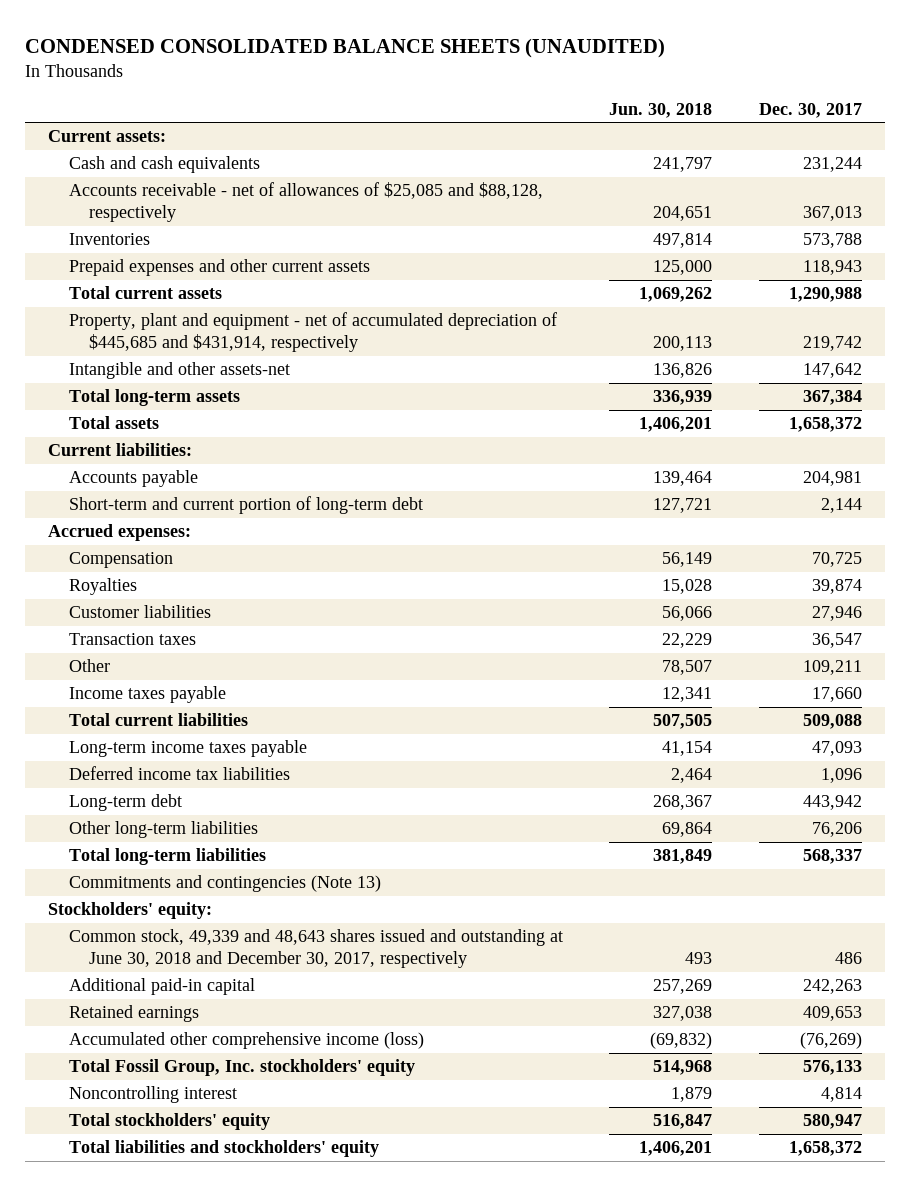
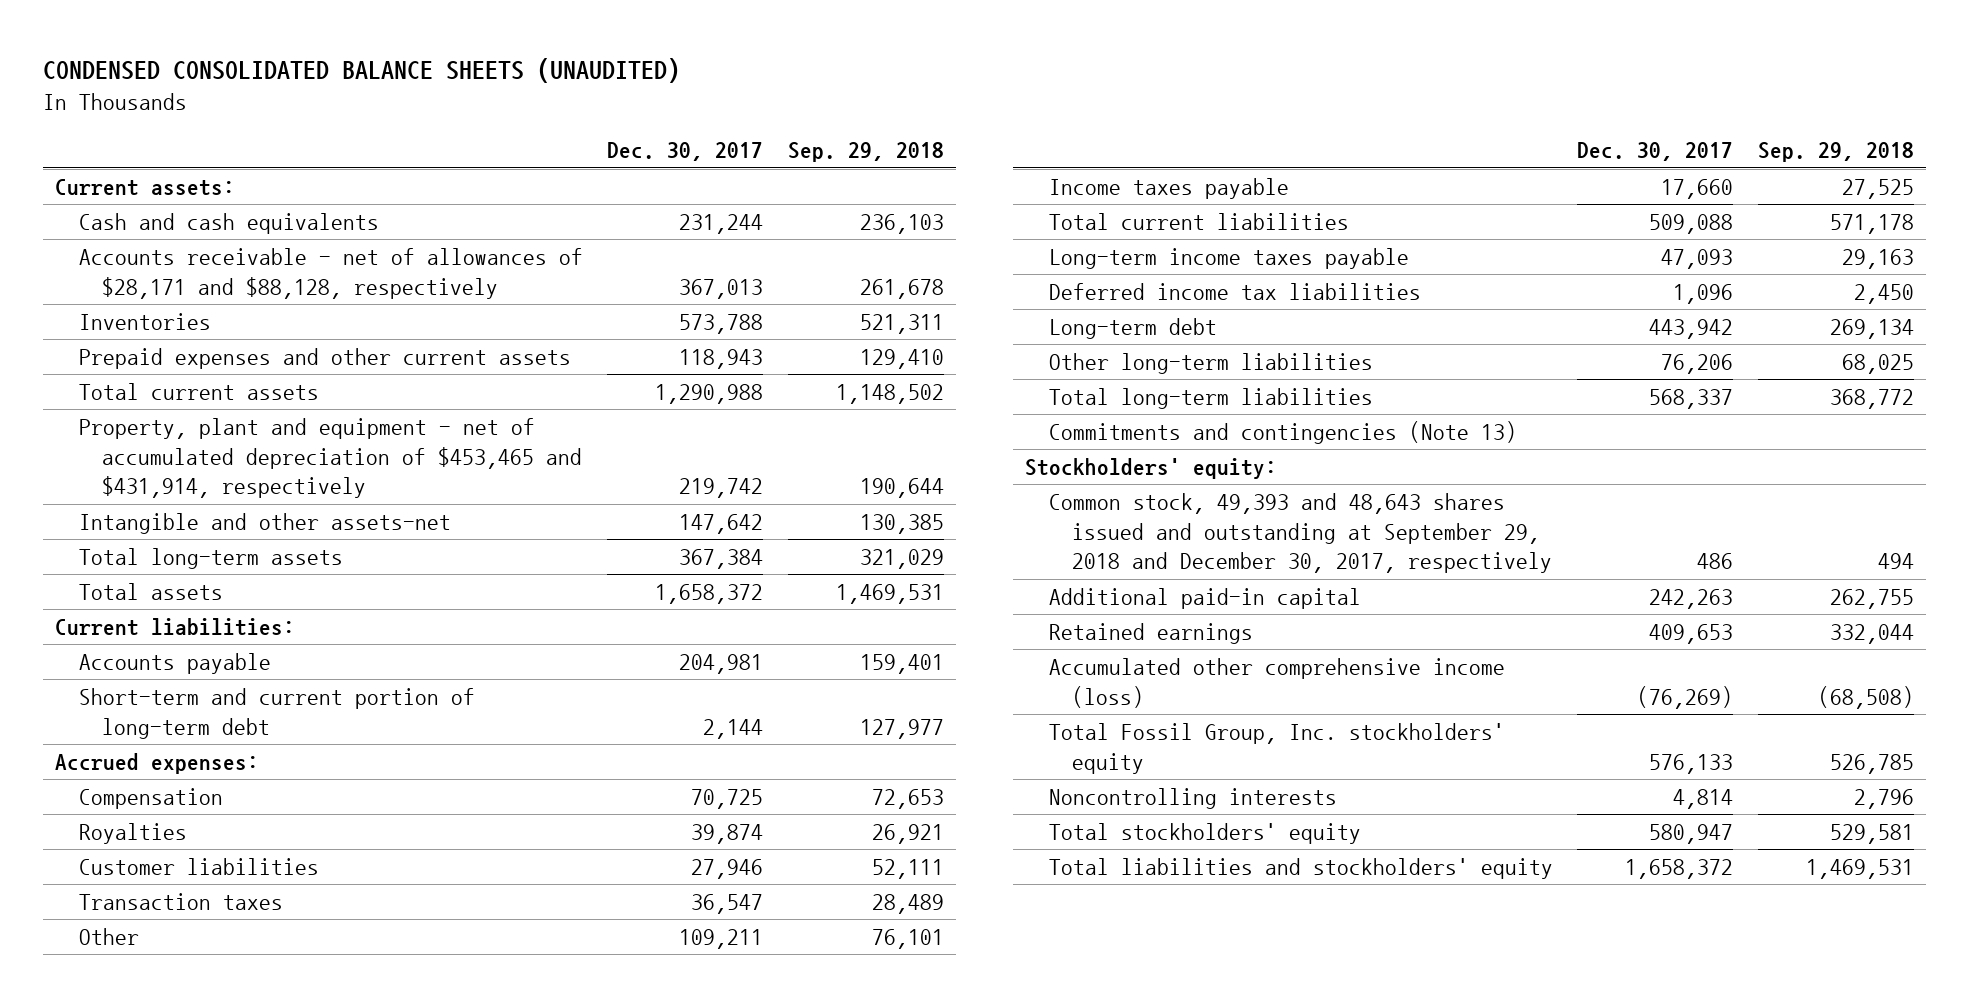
[609,102,713,118] Jun. 30, 2018 -> none
none -> [787,142,944,163] Sep. 29, 2018
[68,182,543,222] Accounts receivable - net of allowances of $25,085 and $88,128, respectively -> [78,248,583,299] Accounts receivable - net of allowances of $28,171 and $88,128, respectively
[68,312,557,352] Property, plant and equipment - net of accumulated depreciation of $445,685 and $431,914, respectively -> [78,418,582,499] Property, plant and equipment - net of accumulated depreciation of $453,465 and $431,914, respectively
[68,929,563,968] Common stock, 49,339 and 48,643 shares issued and outstanding at June 30, 2018 and December 30, 2017, respectively -> [1048,493,1552,574] Common stock, 49,393 and 48,643 shares issued and outstanding at September 29, 2018 and December 30, 2017, respectively
[68,1086,237,1104] Noncontrolling interest -> [1048,788,1337,810] Noncontrolling interests

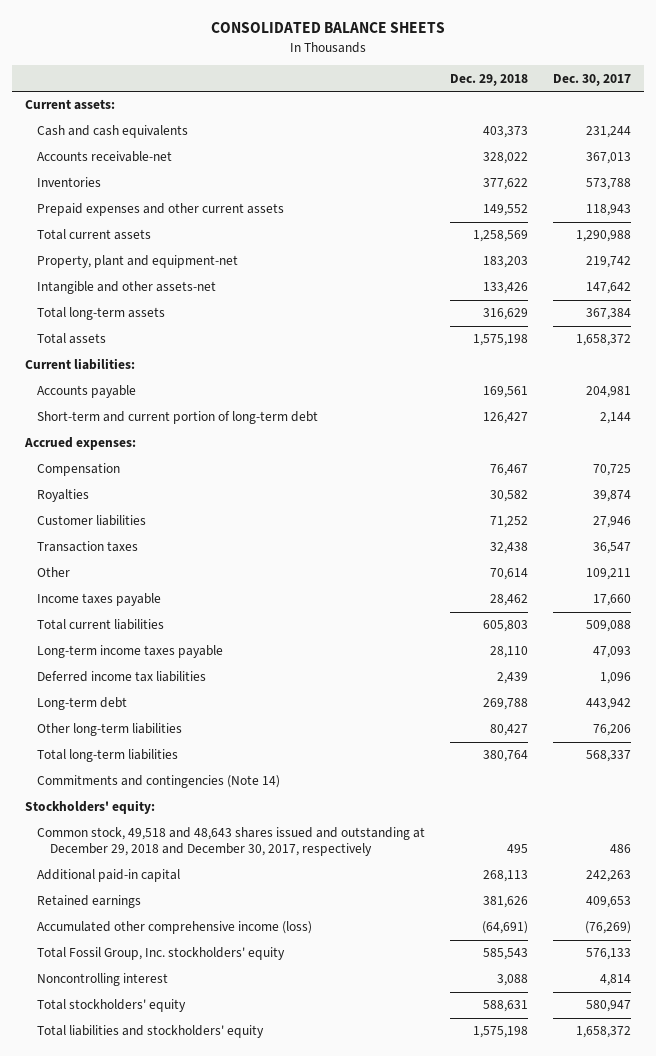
[43,58,681,84] CONDENSED CONSOLIDATED BALANCE SHEETS (UNAUDITED) -> [211,22,446,34] CONSOLIDATED BALANCE SHEETS
[787,142,944,163] Sep. 29, 2018 -> none
none -> [450,73,529,86] Dec. 29, 2018
[78,248,583,299] Accounts receivable - net of allowances of $28,171 and $88,128, respectively -> [37,151,173,163] Accounts receivable-net
[78,418,582,499] Property, plant and equipment - net of accumulated depreciation of $453,465 and $431,914, respectively -> [37,255,239,269] Property, plant and equipment-net
[1048,421,1517,445] Commitments and contingencies (Note 13) -> [37,775,281,789] Commitments and contingencies (Note 14)
[1048,493,1552,574] Common stock, 49,393 and 48,643 shares issued and outstanding at September 29, 2018 and December 30, 2017, respectively -> [37,827,426,857] Common stock, 49,518 and 48,643 shares issued and outstanding at December 29, 2018 and December 30, 2017, respectively
[1048,788,1337,810] Noncontrolling interests -> [37,973,169,987] Noncontrolling interest

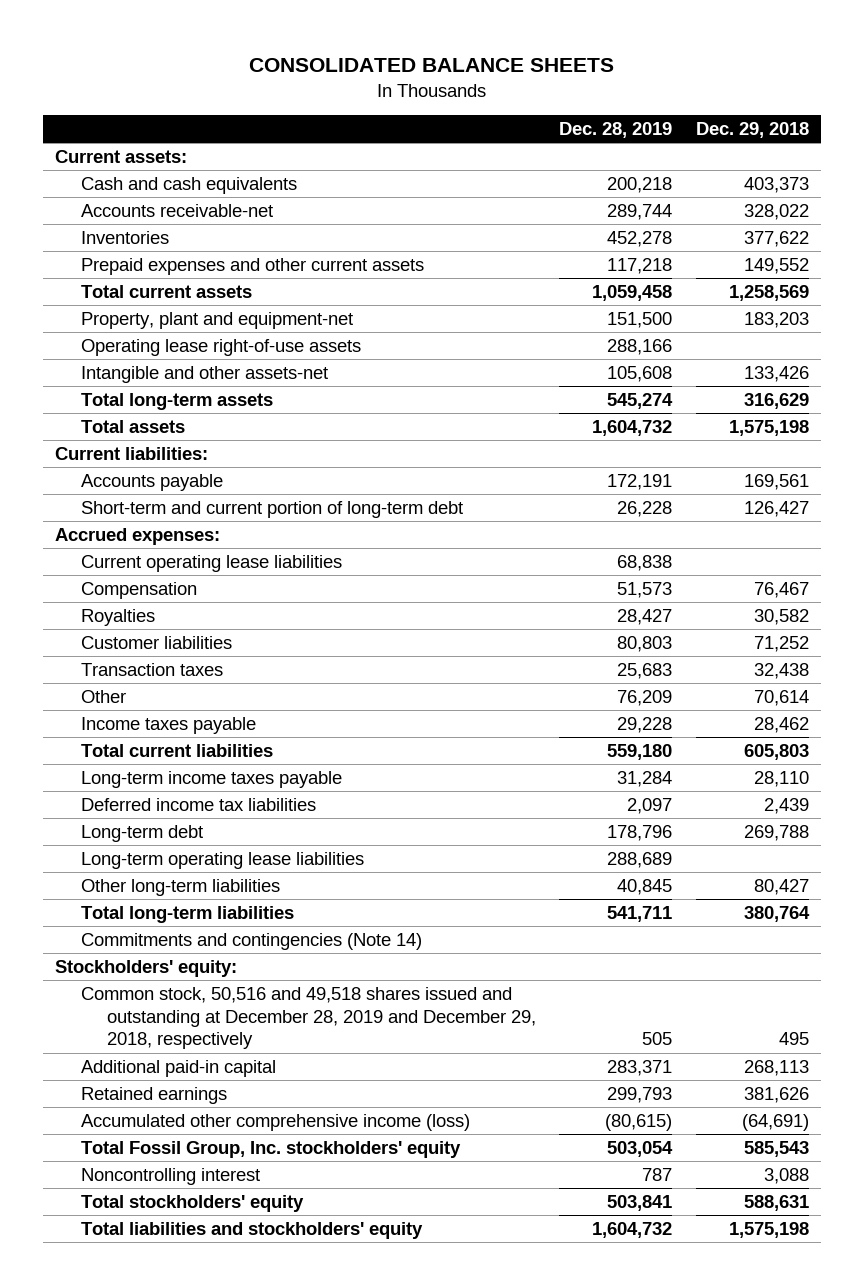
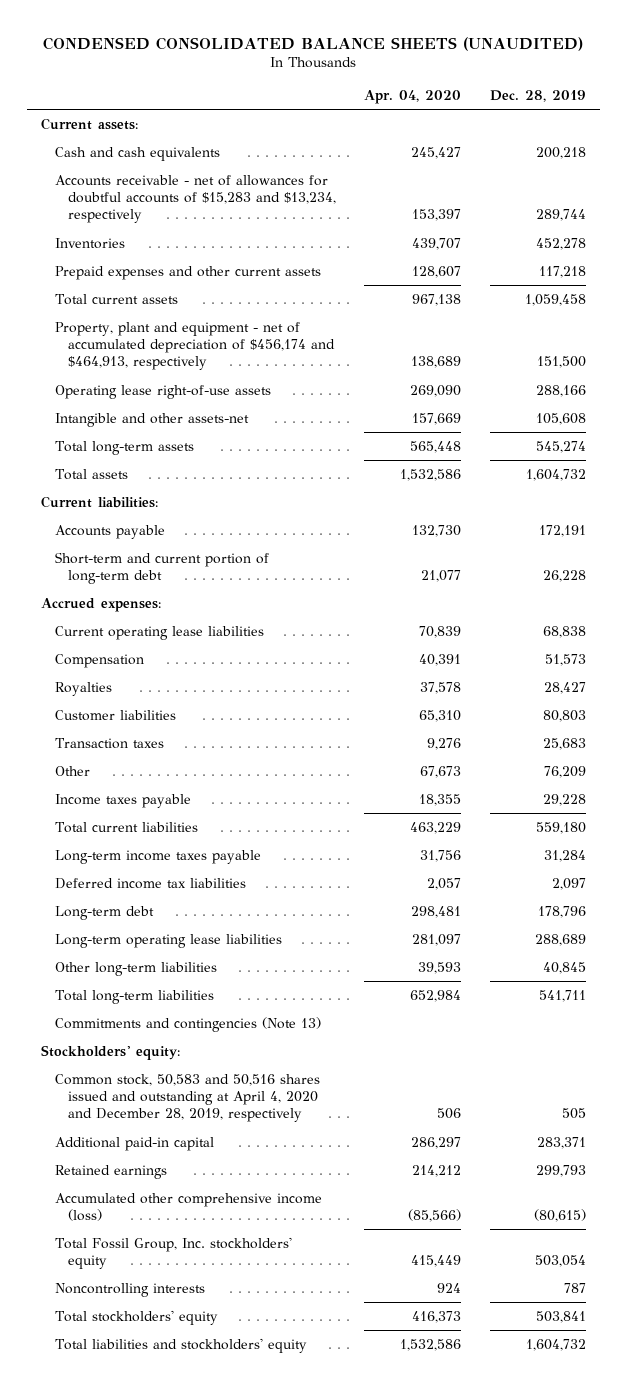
[249,57,615,72] CONSOLIDATED BALANCE SHEETS -> [43,36,584,51] CONDENSED CONSOLIDATED BALANCE SHEETS (UNAUDITED)
[696,122,810,139] Dec. 29, 2018 -> none
none -> [364,90,462,105] Apr. 04, 2020
[81,203,274,217] Accounts receivable-net -> [54,174,337,224] Accounts receivable - net of allowances for doubtful accounts of $15,283 and $13,234, respectively
[81,311,354,329] Property, plant and equipment-net -> [54,321,336,371] Property, plant and equipment - net of accumulated depreciation of $456,174 and $464,913, respectively
[81,932,423,950] Commitments and contingencies (Note 14) -> [54,1016,321,1032] Commitments and contingencies (Note 13)
[81,986,536,1050] Common stock, 50,516 and 49,518 shares issued and outstanding at December 28, 2019 and December 29, 2018, respectively -> [54,1073,320,1123] Common stock, 50,583 and 50,516 shares issued and outstanding at April 4, 2020 and December 28, 2019, respectively
[81,1167,261,1185] Noncontrolling interest -> [54,1282,205,1297] Noncontrolling interests

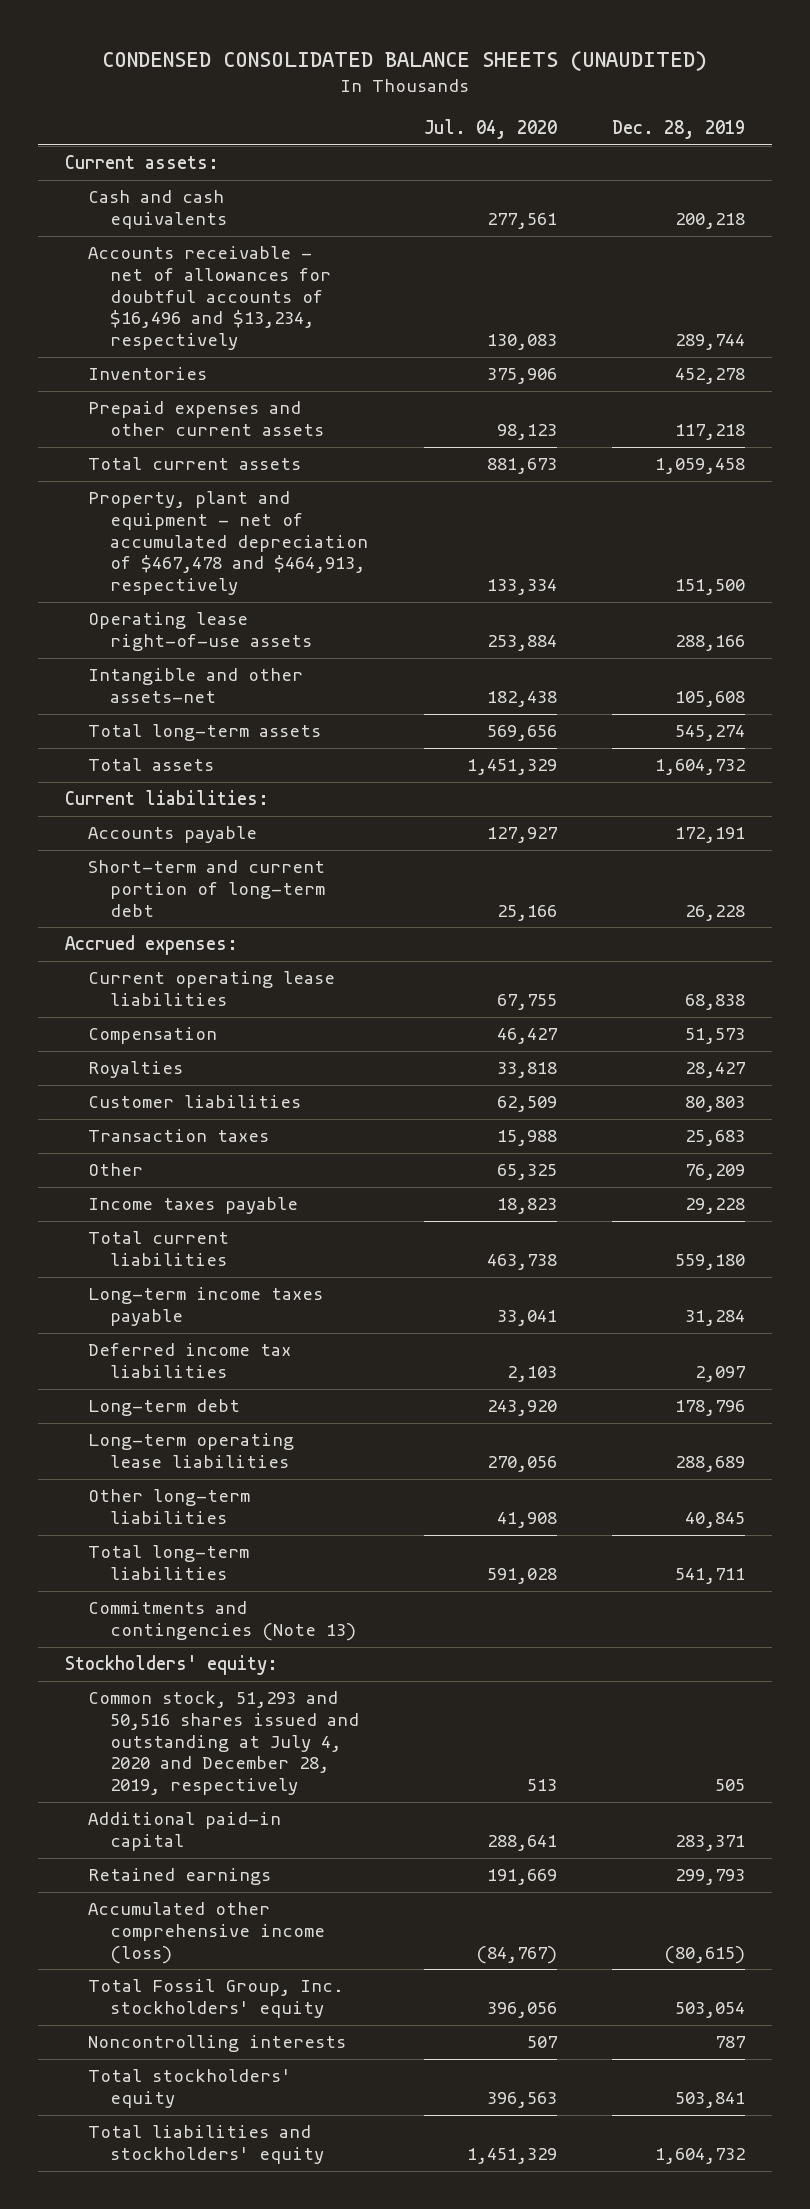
[364,90,462,105] Apr. 04, 2020 -> none
none -> [423,119,557,140] Jul. 04, 2020
[54,174,337,224] Accounts receivable - net of allowances for doubtful accounts of $15,283 and $13,234, respectively -> [87,246,332,351] Accounts receivable - net of allowances for doubtful accounts of $16,496 and $13,234, respectively
[54,321,336,371] Property, plant and equipment - net of accumulated depreciation of $456,174 and $464,913, respectively -> [87,491,369,596] Property, plant and equipment - net of accumulated depreciation of $467,478 and $464,913, respectively
[54,1073,320,1123] Common stock, 50,583 and 50,516 shares issued and outstanding at April 4, 2020 and December 28, 2019, respectively -> [87,1691,360,1796] Common stock, 51,293 and 50,516 shares issued and outstanding at July 4, 2020 and December 28, 2019, respectively

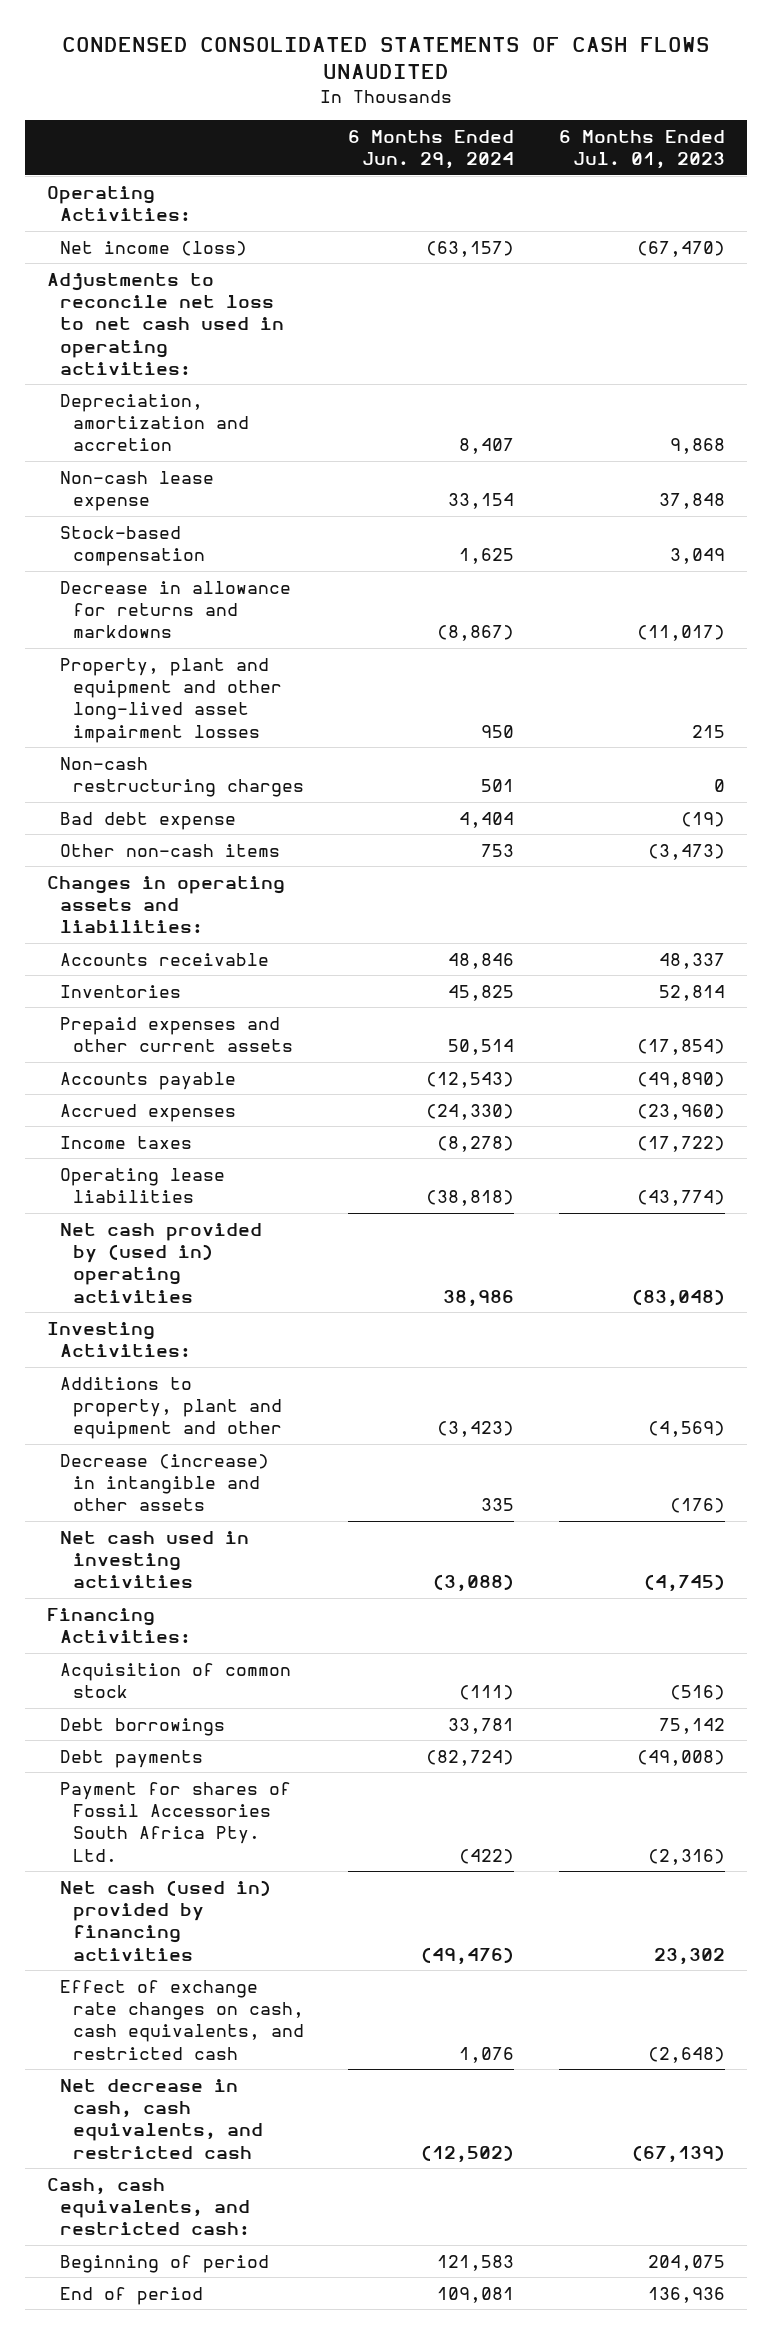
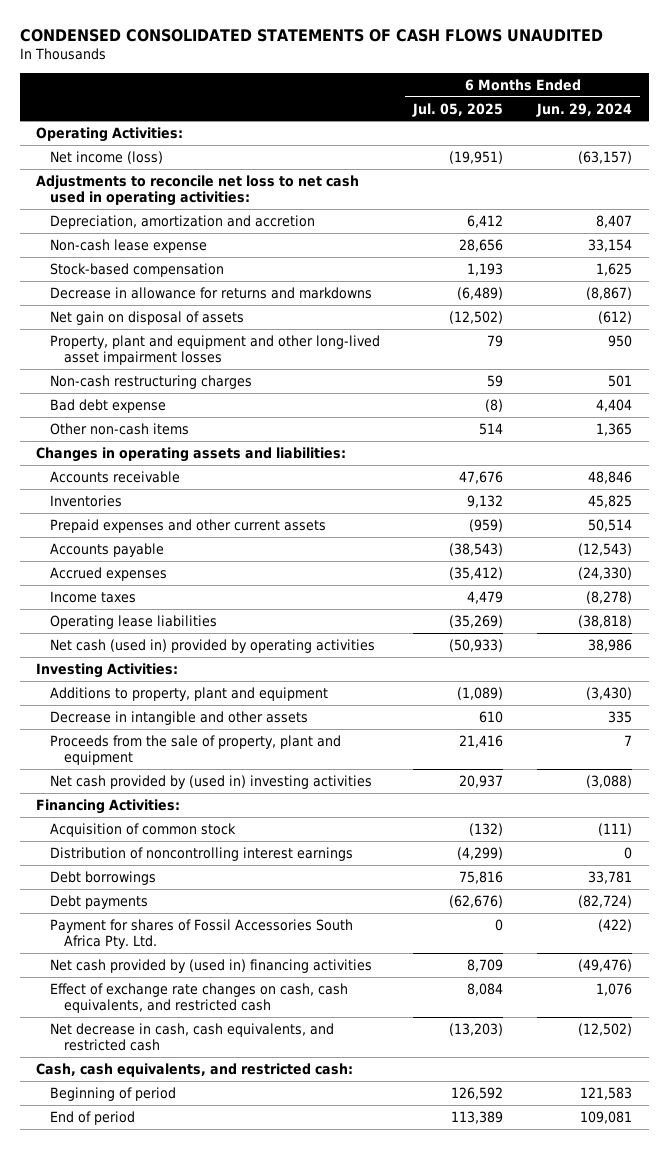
[558,129,725,170] 6 Months Ended Jul. 01, 2023 -> none
none -> [412,102,504,117] Jul. 05, 2025
none -> [50,310,245,325] Net gain on disposal of assets
[481,843,515,857] 753 -> [595,422,632,436] 1,365
[60,1222,263,1303] Net cash provided by (used in) operating activities -> [50,638,376,653] Net cash (used in) provided by operating activities
[60,1376,283,1440] Additions to property, plant and equipment and other -> [50,686,329,701] Additions to property, plant and equipment
[437,1421,515,1438] (3,423) -> [585,686,632,700] (3,430)
[60,1453,270,1512] Decrease (increase) in intangible and other assets -> [50,710,309,725] Decrease in intangible and other assets
none -> [50,734,342,766] Proceeds from the sale of property, plant and equipment
[60,1530,250,1589] Net cash used in investing activities -> [50,774,373,789] Net cash provided by (used in) investing activities
none -> [50,846,354,861] Distribution of noncontrolling interest earnings
[60,1879,272,1961] Net cash (used in) provided by financing activities -> [50,958,373,973] Net cash provided by (used in) financing activities

